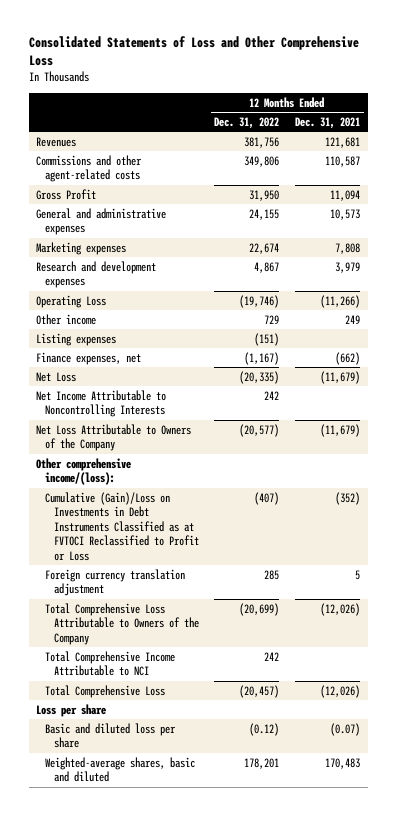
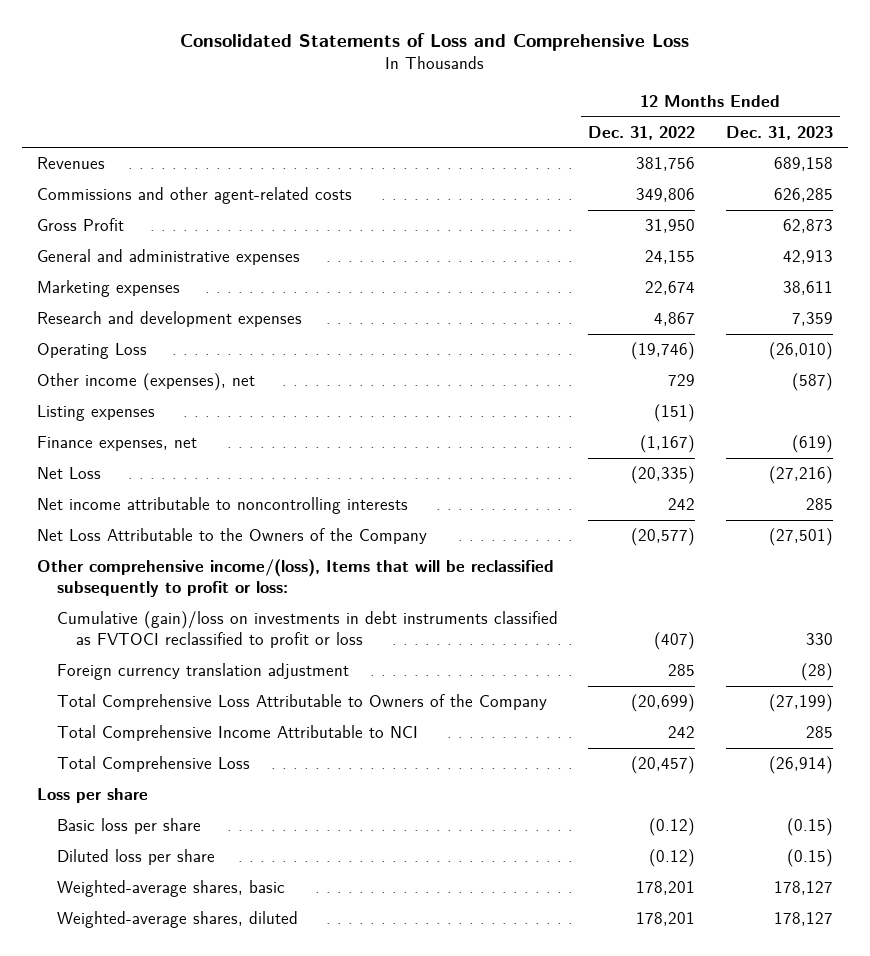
[28,35,359,67] Consolidated Statements of Loss and Other Comprehensive Loss -> [179,33,689,52] Consolidated Statements of Loss and Comprehensive Loss
[294,116,360,129] Dec. 31, 2021 -> none
none -> [725,125,833,140] Dec. 31, 2023
[36,313,97,325] Other income -> [36,373,255,392] Other income (expenses), net
[36,389,167,418] Net Income Attributable to Noncontrolling Interests -> [36,497,408,515] Net income attributable to noncontrolling interests
[36,423,192,452] Net Loss Attributable to Owners of the Company -> [36,528,427,545] Net Loss Attributable to the Owners of the Company
[36,457,132,486] Other comprehensive income/(loss): -> [36,559,554,598] Other comprehensive income/(loss), Items that will be reclassified subsequently to profit or loss:
[45,491,200,561] Cumulative (Gain)/Loss on Investments in Debt Instruments Classified as at FVTOCI Reclassified to Profit or Loss -> [56,611,558,649] Cumulative (gain)/loss on investments in debt instruments classified as FVTOCI reclassified to profit or loss
[45,722,177,749] Basic and diluted loss per share -> [56,818,201,835] Basic loss per share
none -> [56,849,215,866] Diluted loss per share
none -> [56,880,285,898] Weighted-average shares, basic
[45,756,196,783] Weighted-average shares, basic and diluted -> [56,911,298,929] Weighted-average shares, diluted

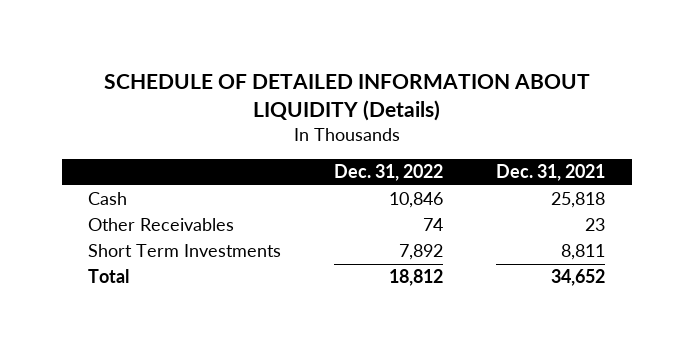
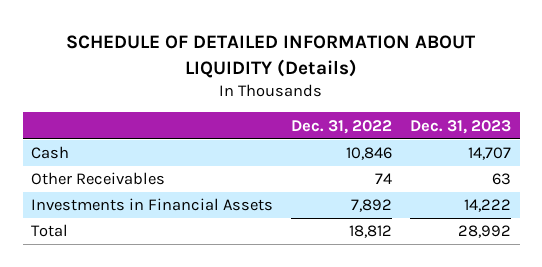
[496,164,606,182] Dec. 31, 2021 -> none
none -> [409,119,511,134] Dec. 31, 2023
[88,244,282,258] Short Term Investments -> [31,198,274,212] Investments in Financial Assets

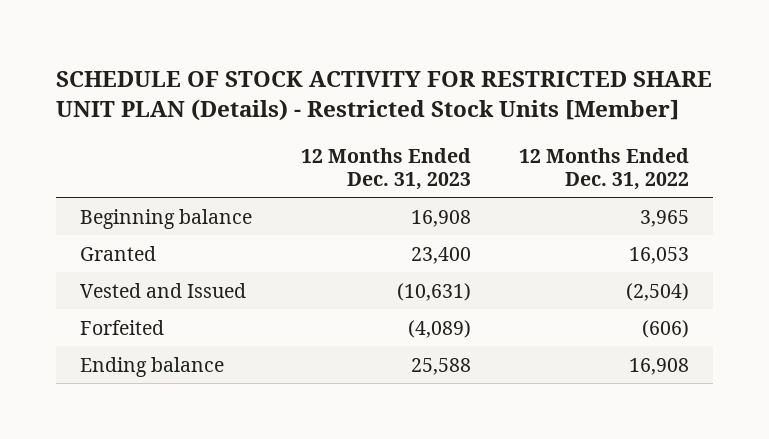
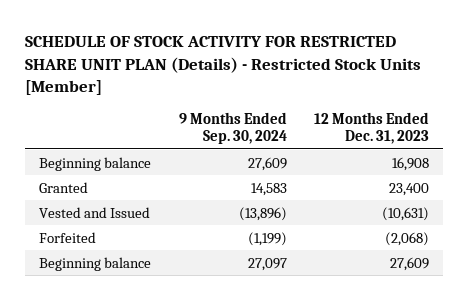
[519,147,690,190] 12 Months Ended Dec. 31, 2022 -> none
none -> [178,111,287,144] 9 Months Ended Sep. 30, 2024
[407,319,471,338] (4,089) -> [385,231,430,246] (2,068)
[80,356,225,377] Ending balance -> [39,256,152,271] Beginning balance
[410,357,471,375] 25,588 -> [390,256,430,271] 27,609

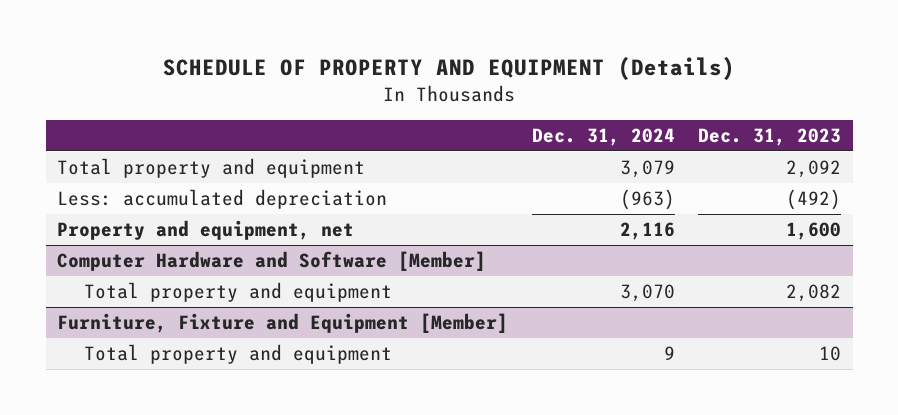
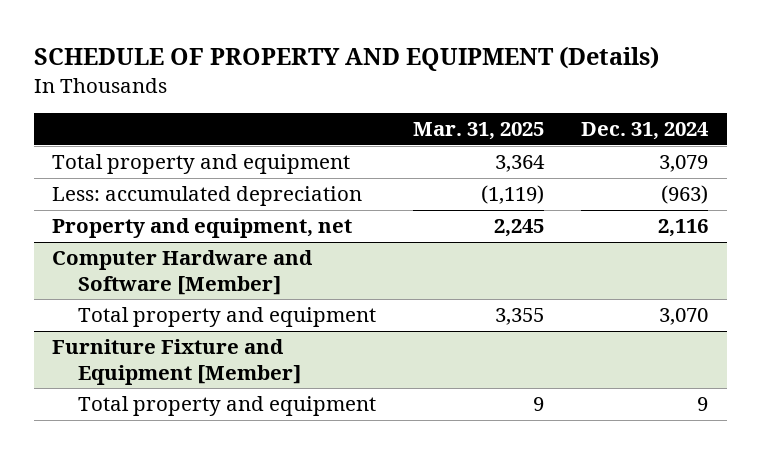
[697,127,841,146] Dec. 31, 2023 -> none
none -> [413,122,545,141] Mar. 31, 2025
[57,313,509,334] Furniture, Fixture and Equipment [Member] -> [52,339,301,385] Furniture Fixture and Equipment [Member]

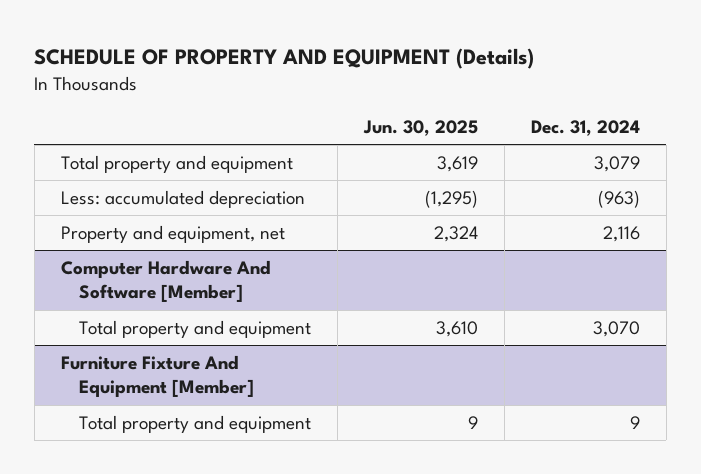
[413,122,545,141] Mar. 31, 2025 -> none
none -> [362,120,478,137] Jun. 30, 2025
[52,250,314,295] Computer Hardware and Software [Member] -> [60,260,271,303] Computer Hardware And Software [Member]
[52,339,301,385] Furniture Fixture and Equipment [Member] -> [60,355,254,398] Furniture Fixture And Equipment [Member]

